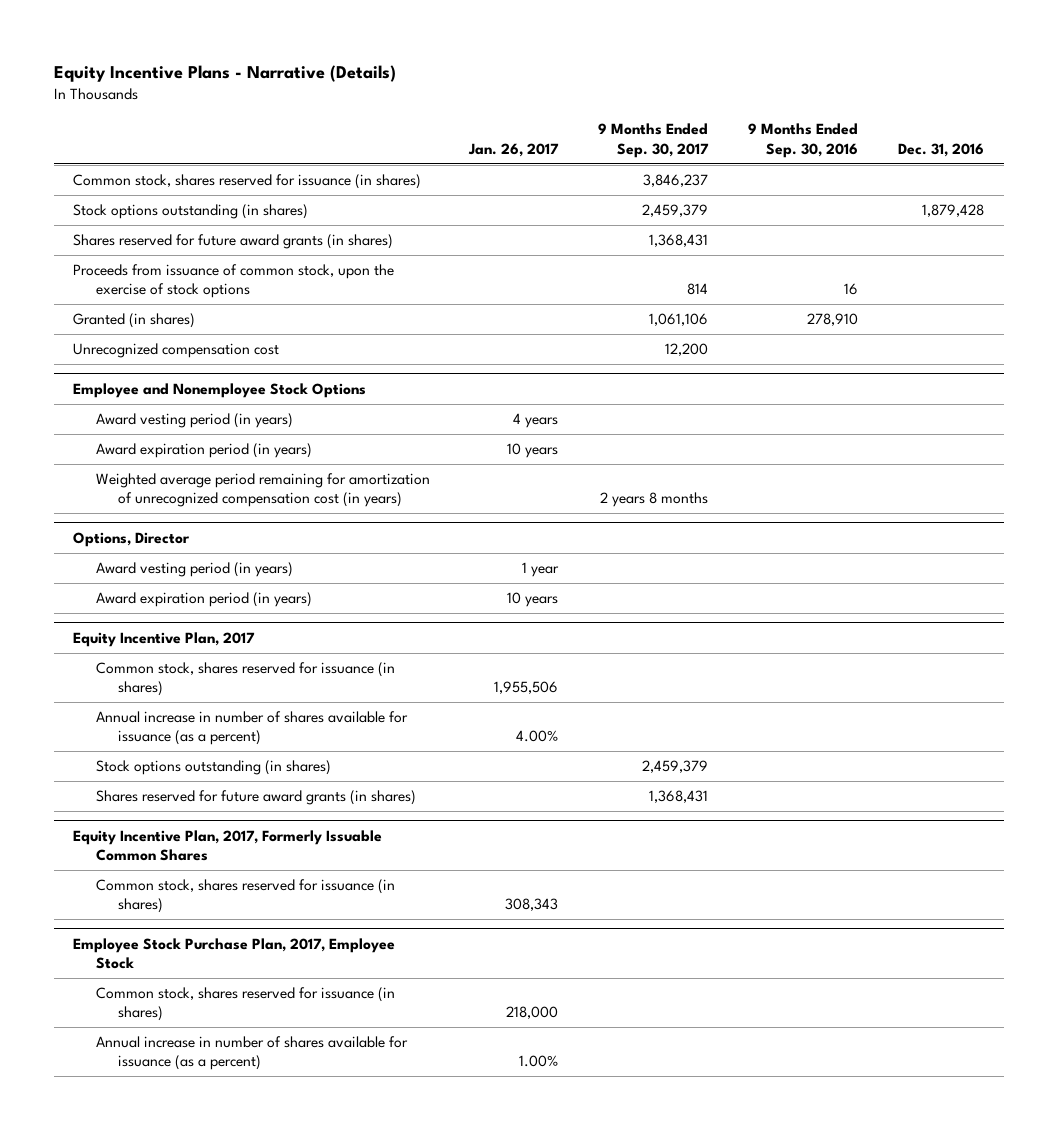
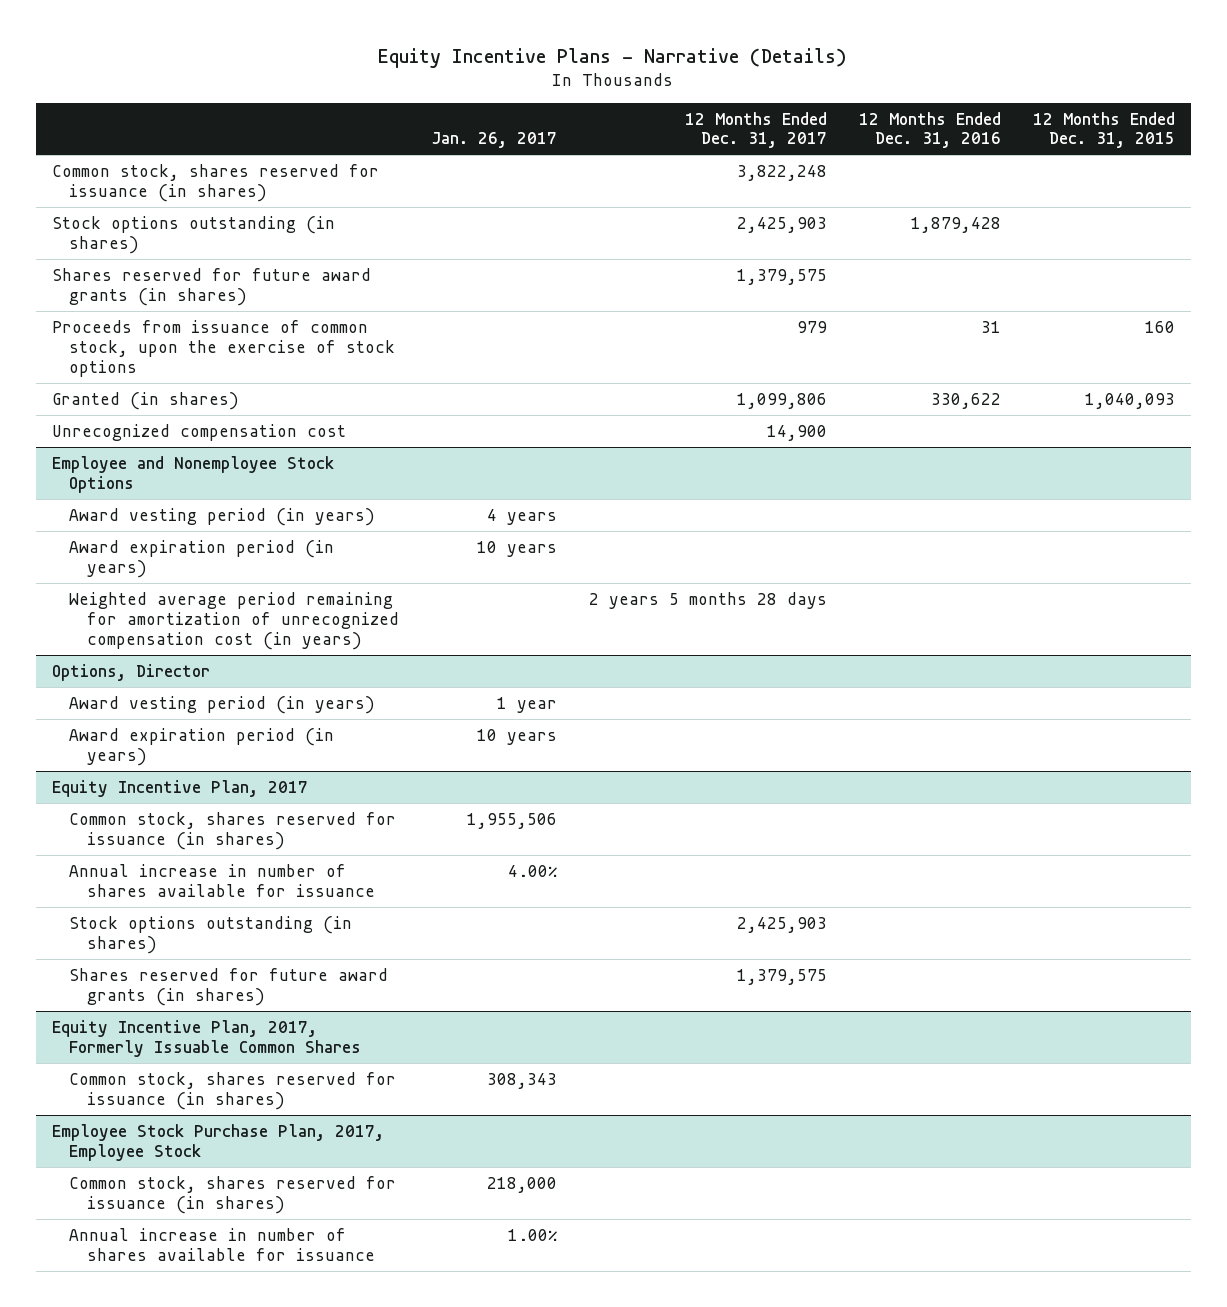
[598,123,710,158] 9 Months Ended Sep. 30, 2017 -> none
[748,123,859,158] 9 Months Ended Sep. 30, 2016 -> none
[897,142,984,157] Dec. 31, 2016 -> none
none -> [684,111,827,149] 12 Months Ended Dec. 31, 2017
none -> [858,111,1001,149] 12 Months Ended Dec. 31, 2016
none -> [1032,111,1175,149] 12 Months Ended Dec. 31, 2015
[95,711,408,746] Annual increase in number of shares available for issuance (as a percent) -> [69,863,375,897] Annual increase in number of shares available for issuance
[95,1036,408,1071] Annual increase in number of shares available for issuance (as a percent) -> [69,1227,375,1261] Annual increase in number of shares available for issuance

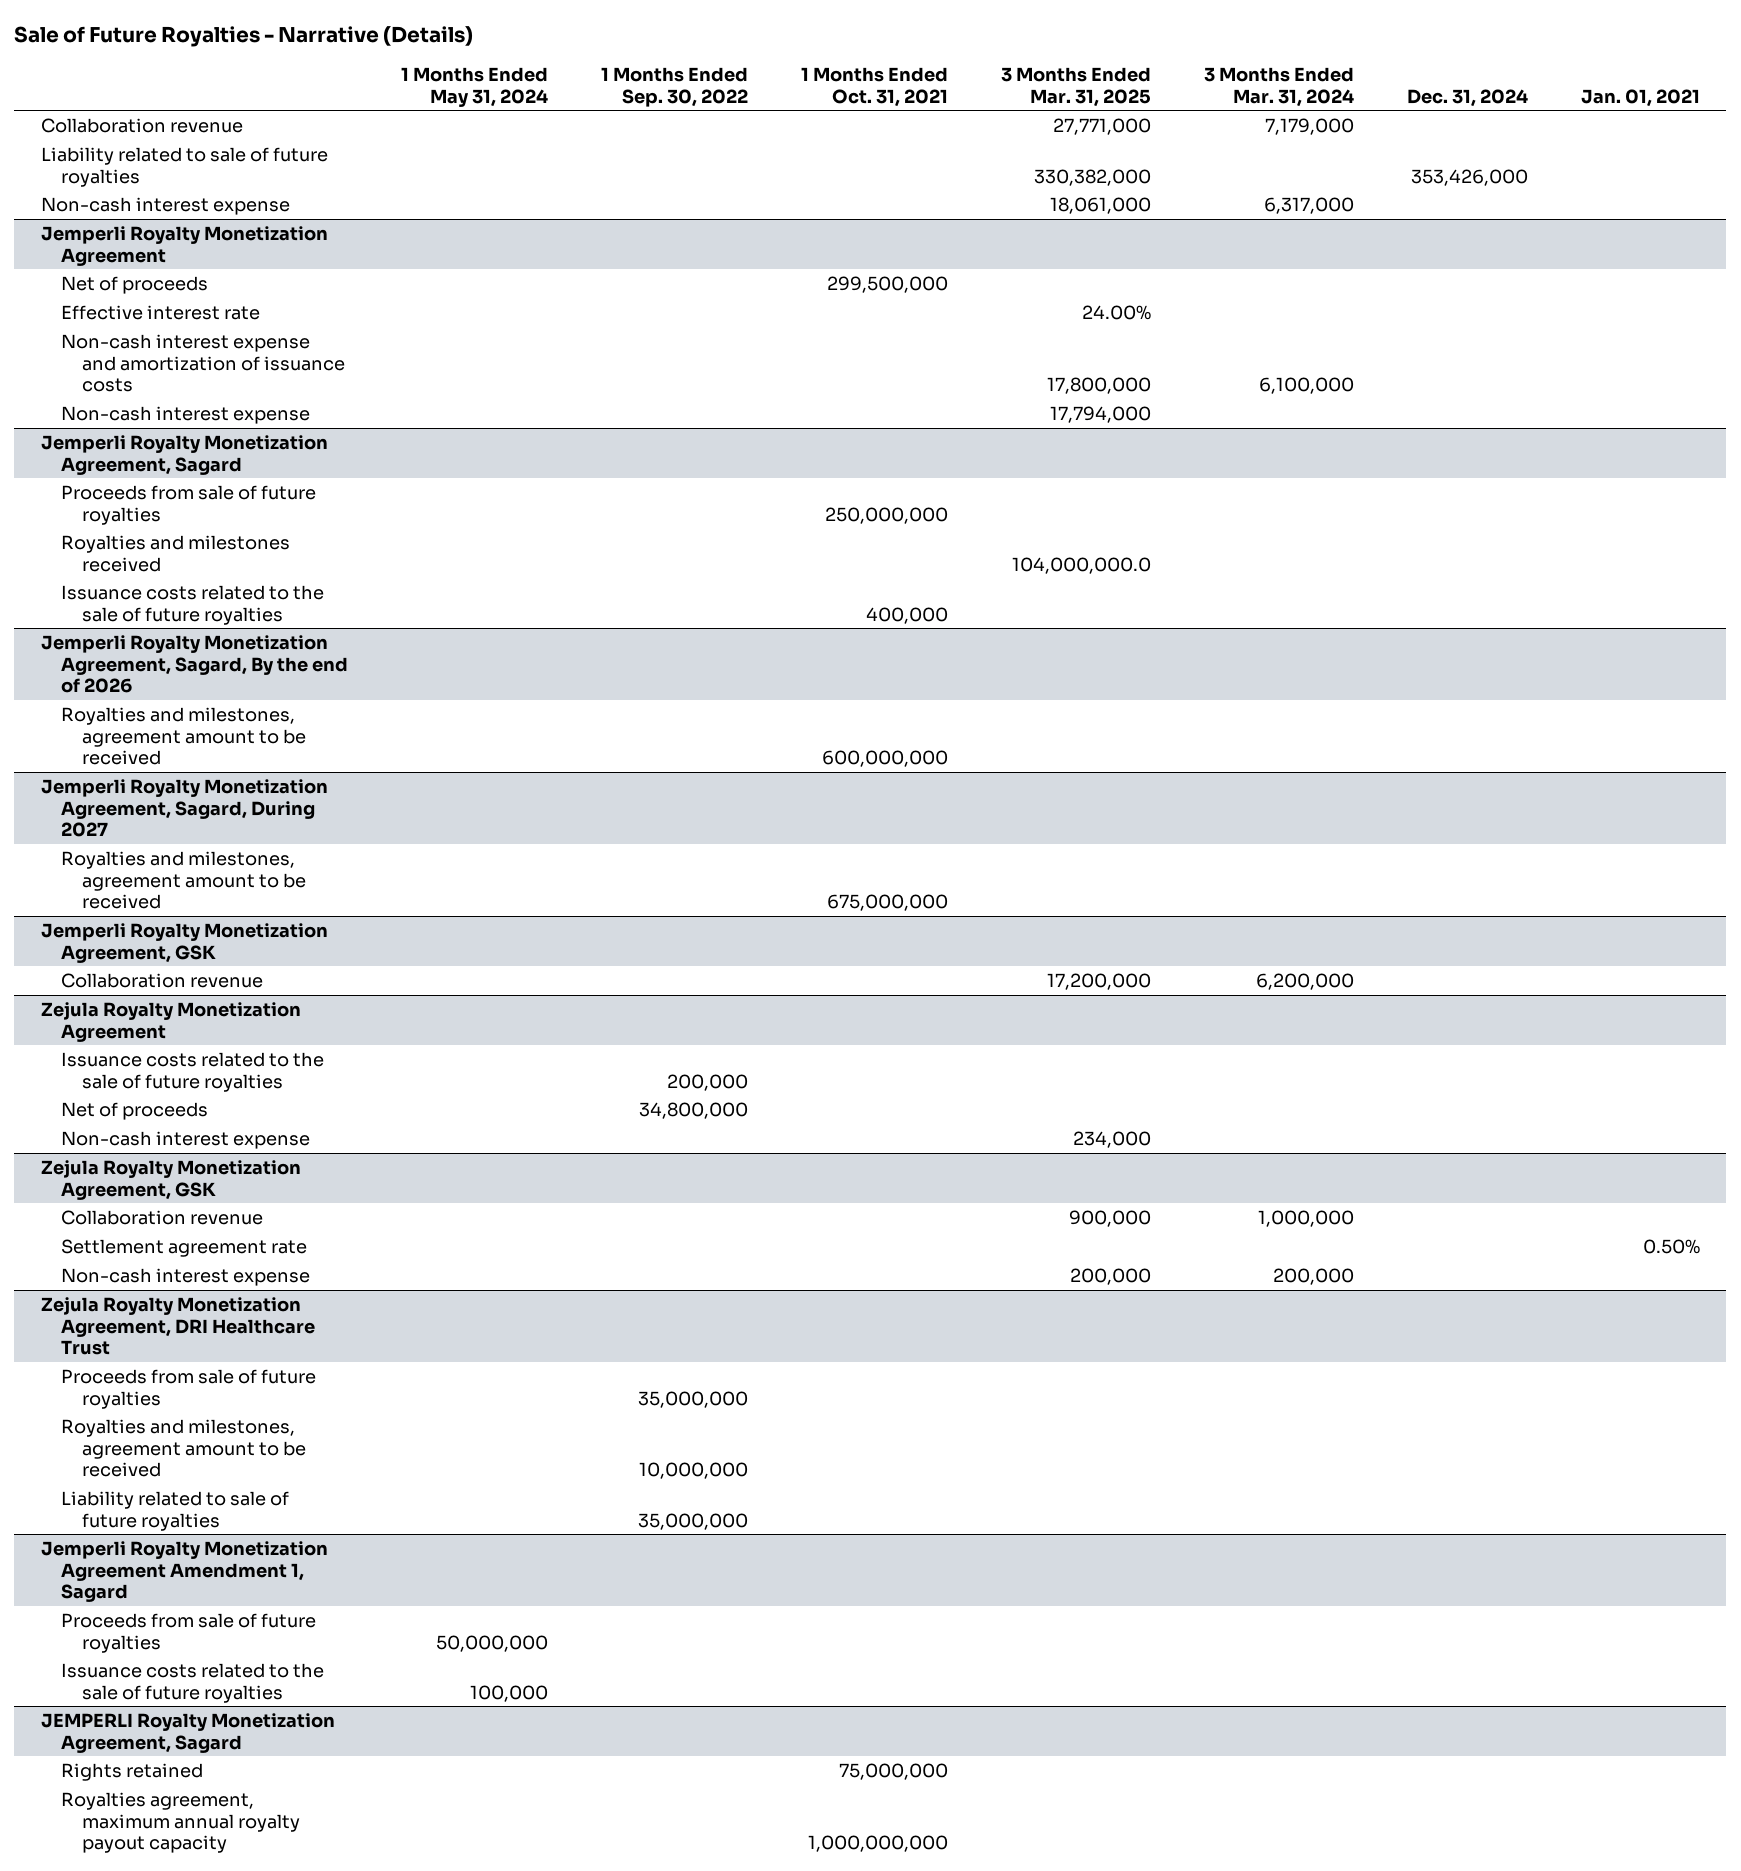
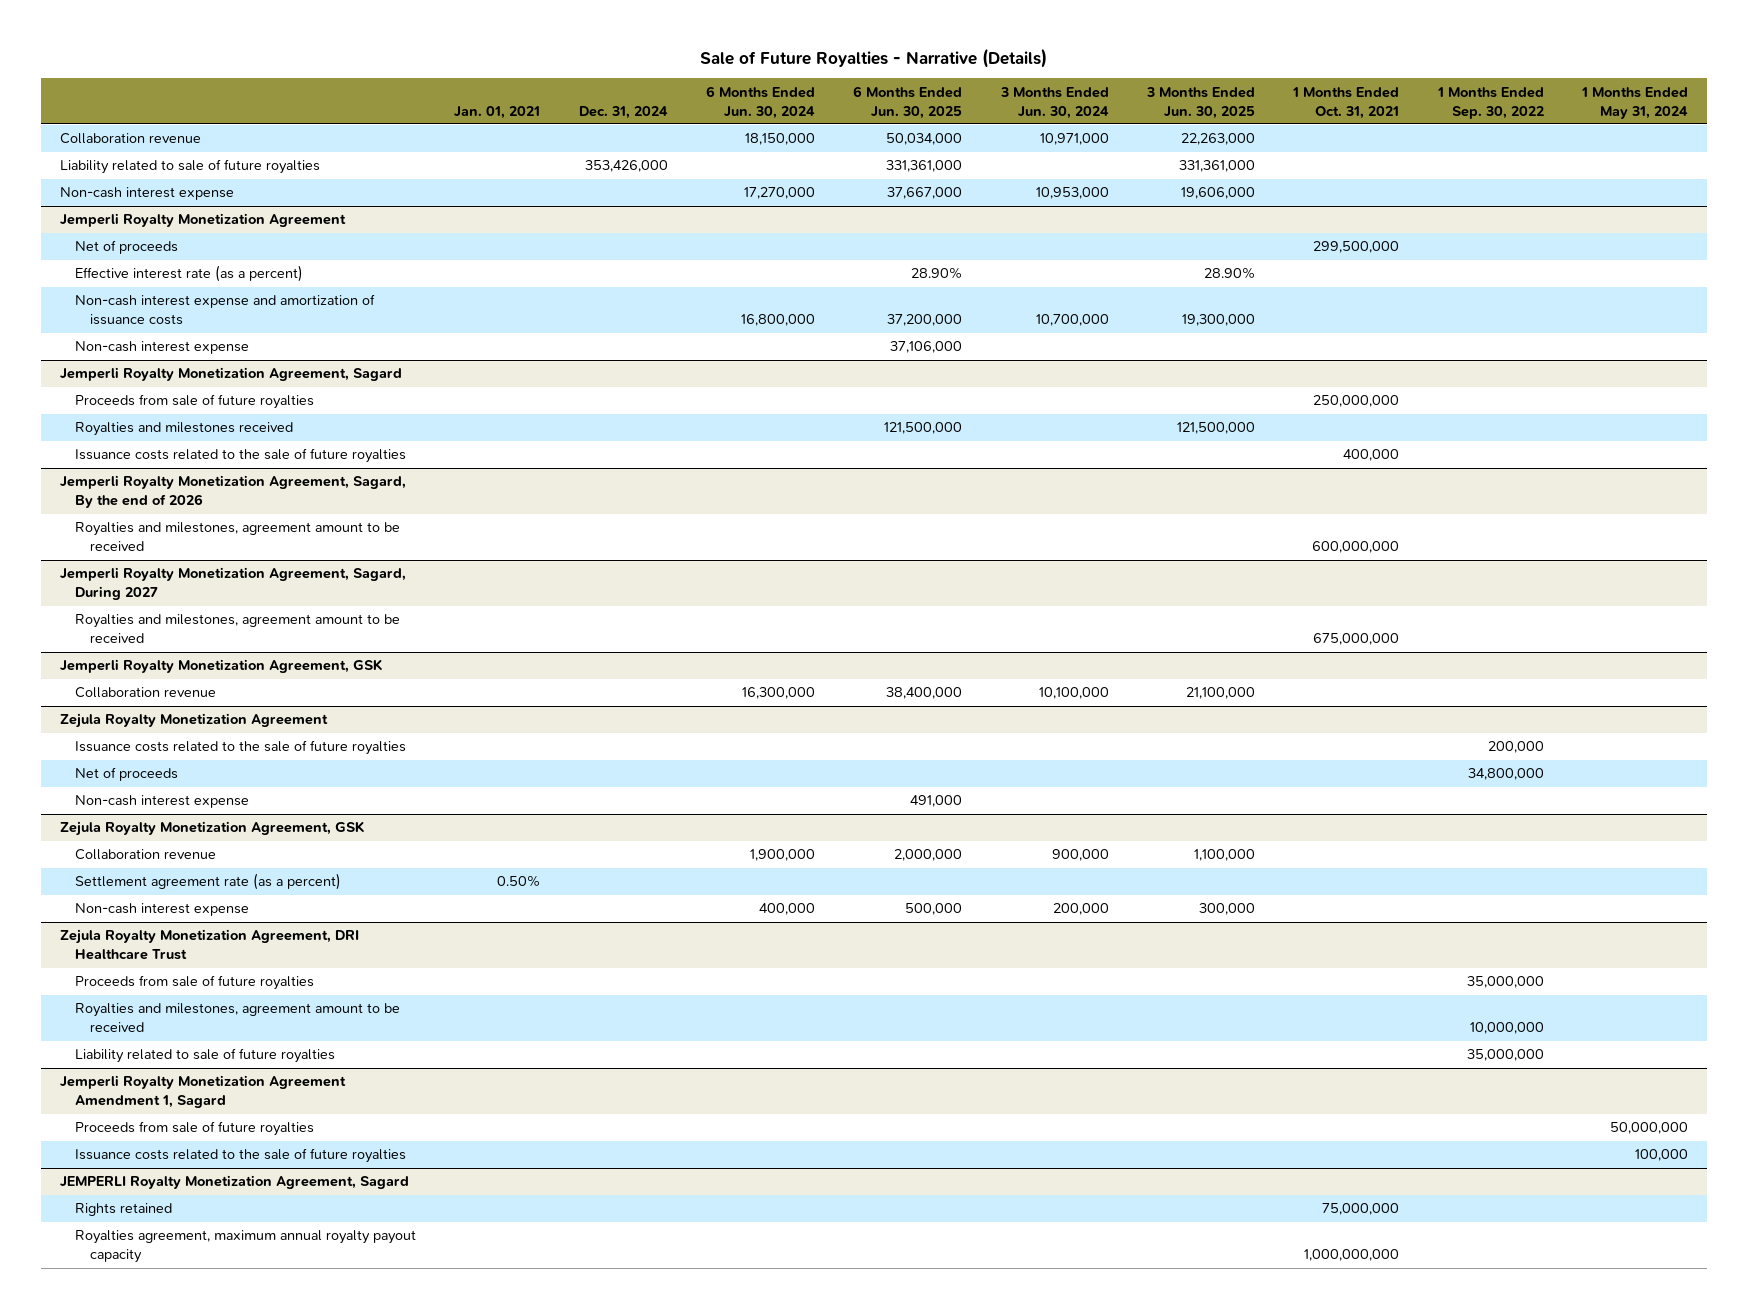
[1000,66,1151,107] 3 Months Ended Mar. 31, 2025 -> none
[1203,66,1354,107] 3 Months Ended Mar. 31, 2024 -> none
none -> [705,85,815,119] 6 Months Ended Jun. 30, 2024
none -> [853,85,963,119] 6 Months Ended Jun. 30, 2025
none -> [999,86,1109,119] 3 Months Ended Jun. 30, 2024
none -> [1145,86,1255,119] 3 Months Ended Jun. 30, 2025
[61,304,261,320] Effective interest rate -> [74,265,303,283] Effective interest rate (as a percent)
[61,1238,308,1257] Settlement agreement rate -> [74,873,341,891] Settlement agreement rate (as a percent)

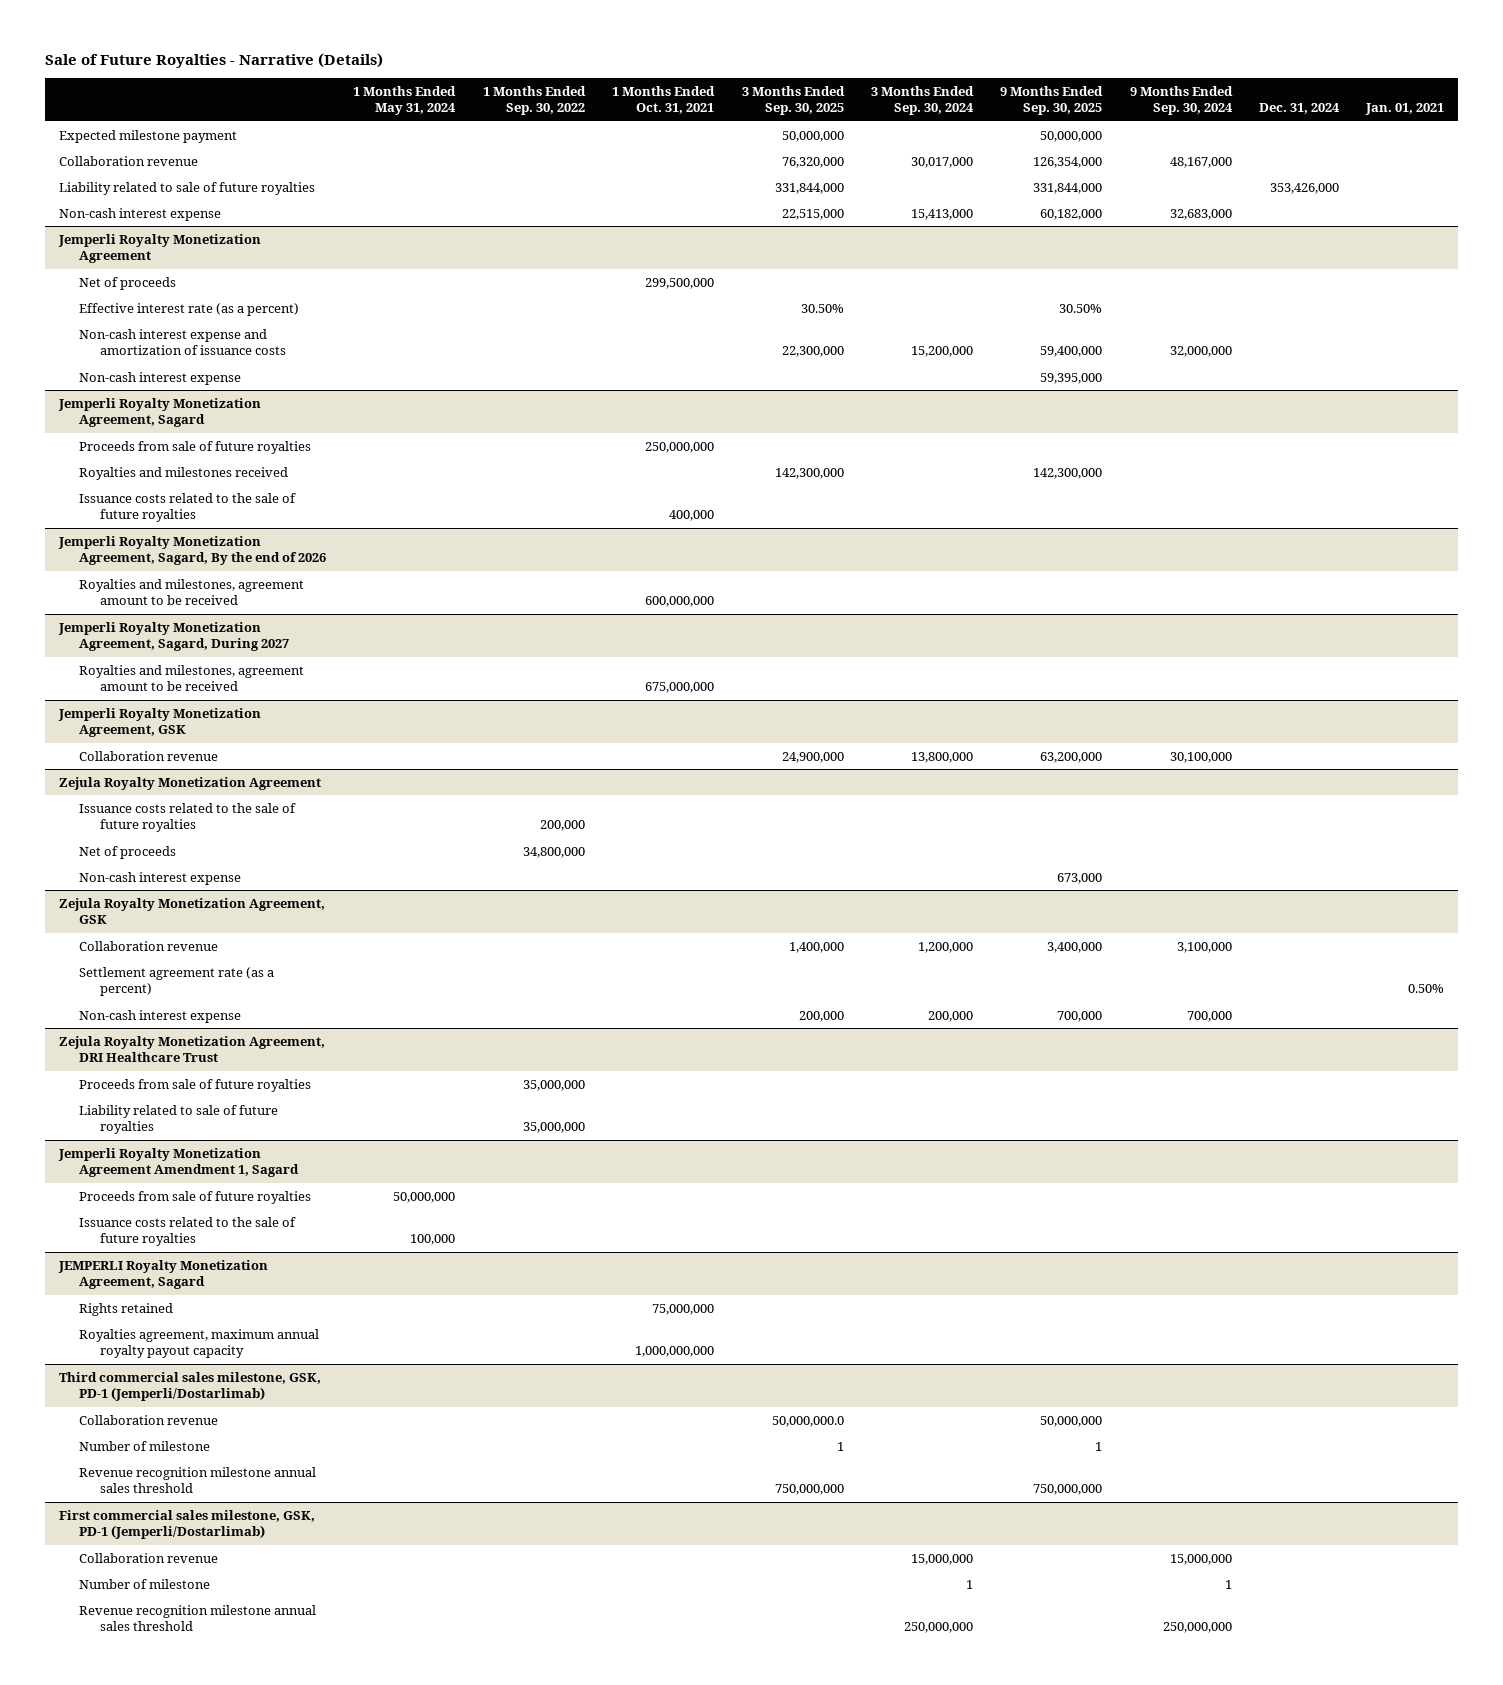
[705,85,815,119] 6 Months Ended Jun. 30, 2024 -> none
[853,85,963,119] 6 Months Ended Jun. 30, 2025 -> none
[999,86,1109,119] 3 Months Ended Jun. 30, 2024 -> none
[1145,86,1255,119] 3 Months Ended Jun. 30, 2025 -> none
none -> [741,85,845,116] 3 Months Ended Sep. 30, 2025
none -> [870,85,974,116] 3 Months Ended Sep. 30, 2024
none -> [1000,85,1104,116] 9 Months Ended Sep. 30, 2025
none -> [1129,85,1233,116] 9 Months Ended Sep. 30, 2024
none -> [58,129,237,143] Expected milestone payment
[74,1003,400,1033] Royalties and milestones, agreement amount to be received -> none
none -> [58,1371,321,1402] Third commercial sales milestone, GSK, PD-1 (Jemperli/Dostarlimab)
none -> [79,1414,219,1425] Collaboration revenue
none -> [79,1440,211,1451] Number of milestone
none -> [79,1466,317,1494] Revenue recognition milestone annual sales threshold
none -> [58,1509,315,1540] First commercial sales milestone, GSK, PD-1 (Jemperli/Dostarlimab)
none -> [79,1552,219,1563] Collaboration revenue
none -> [79,1578,211,1589] Number of milestone
none -> [79,1604,317,1632] Revenue recognition milestone annual sales threshold

